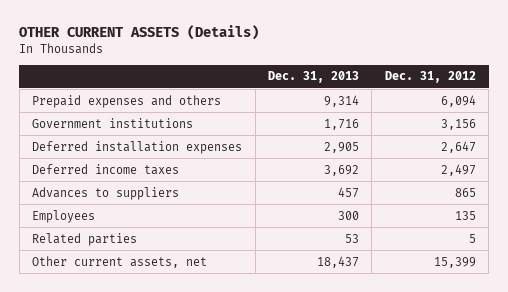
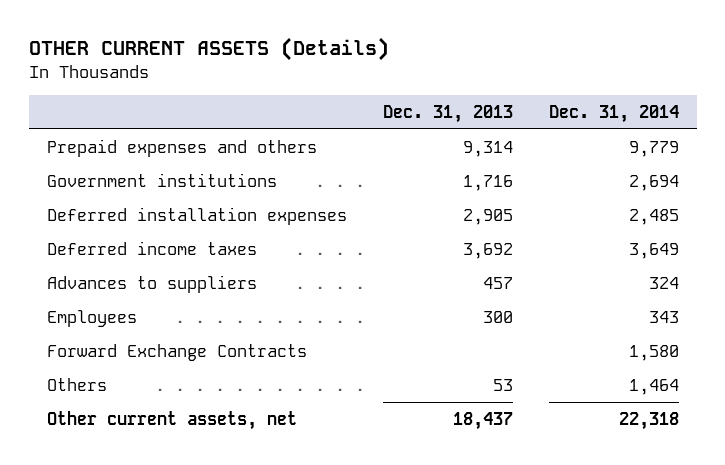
[384,71,476,84] Dec. 31, 2012 -> none
none -> [548,104,679,123] Dec. 31, 2014
[32,232,138,246] Related parties -> none
none -> [46,343,307,361] Forward Exchange Contracts
none -> [46,377,107,391] Others

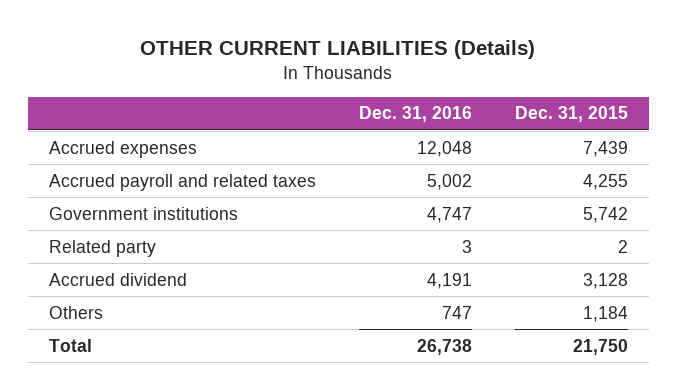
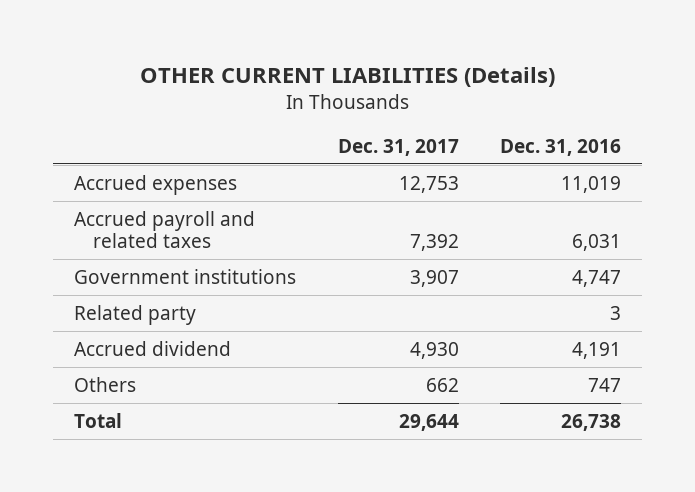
[514,106,628,123] Dec. 31, 2015 -> none
none -> [337,138,459,156] Dec. 31, 2017
[416,140,472,157] 12,048 -> [561,175,622,193] 11,019
[426,173,472,190] 5,002 -> [572,234,622,252] 6,031

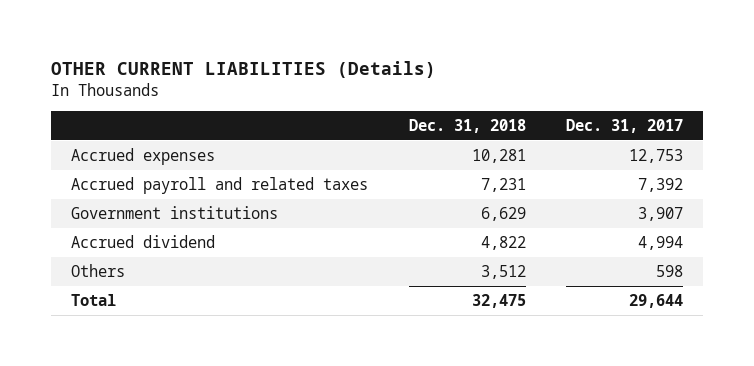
[500,138,622,156] Dec. 31, 2016 -> none
none -> [408,118,526,133] Dec. 31, 2018
[74,304,197,325] Related party -> none
[409,341,459,359] 4,930 -> [637,235,683,250] 4,994
[425,377,459,392] 662 -> [655,264,683,277] 598

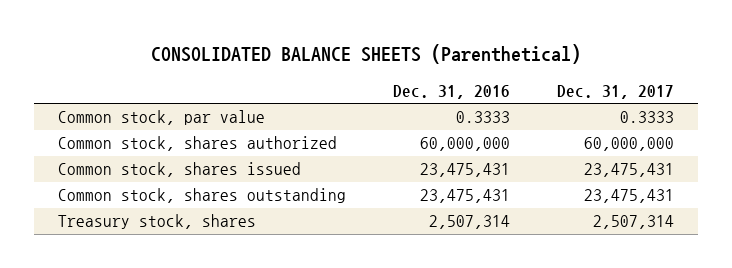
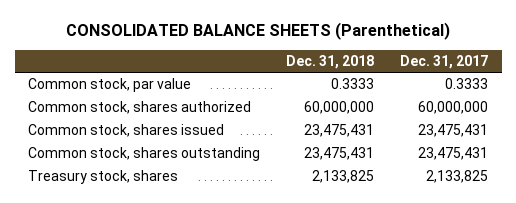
[393,84,511,99] Dec. 31, 2016 -> none
none -> [286,54,375,69] Dec. 31, 2018
[593,215,675,230] 2,507,314 -> [426,170,489,184] 2,133,825

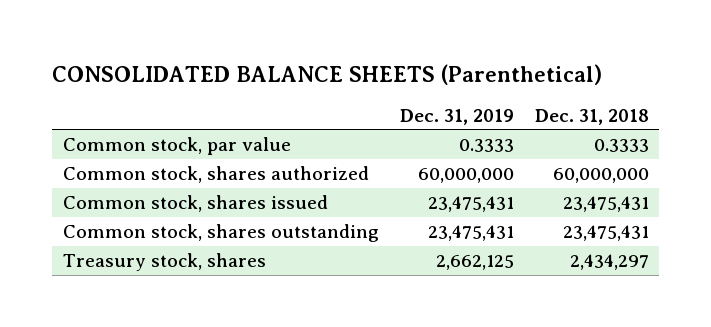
[400,54,489,69] Dec. 31, 2017 -> none
none -> [399,108,514,125] Dec. 31, 2019
[312,170,375,184] 2,133,825 -> [569,253,649,270] 2,434,297

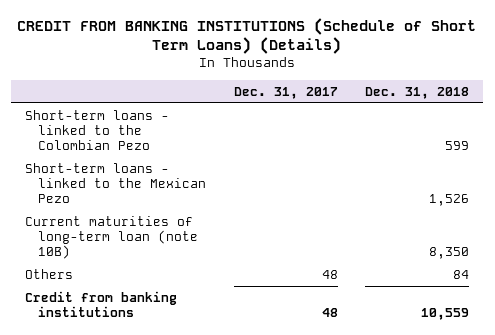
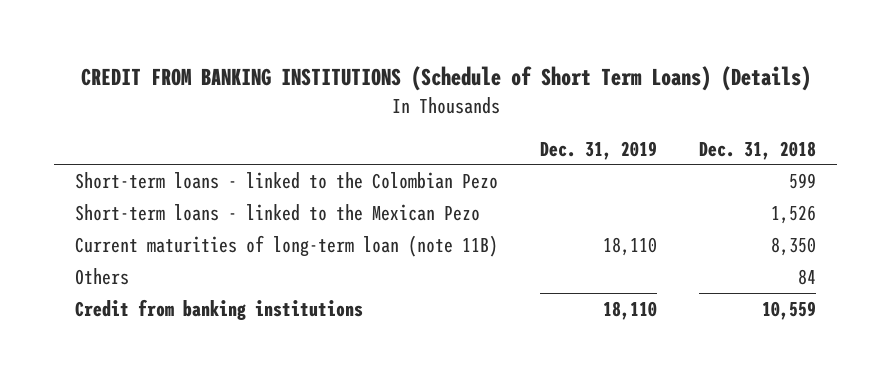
[233,86,338,99] Dec. 31, 2017 -> none
none -> [540,140,658,160] Dec. 31, 2019
[25,216,199,259] Current maturities of long-term loan (note 10B) -> [75,234,499,257] Current maturities of long-term loan (note 11B)

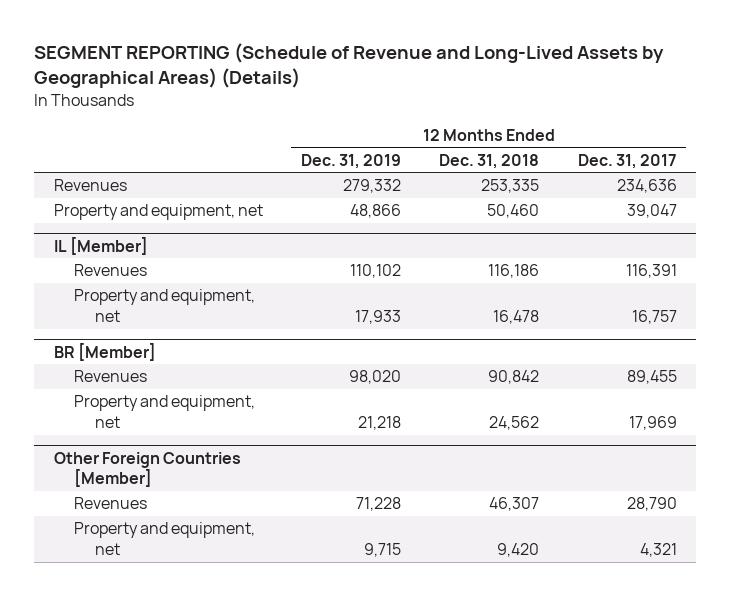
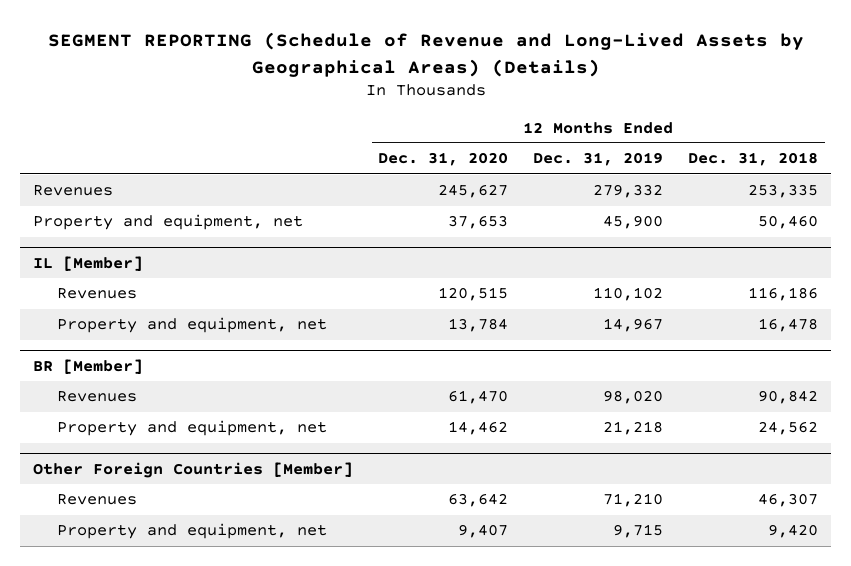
[577,153,677,169] Dec. 31, 2017 -> none
none -> [377,152,508,167] Dec. 31, 2020
[350,204,402,219] 48,866 -> [603,215,664,230] 45,900
[355,309,402,324] 17,933 -> [603,318,664,333] 14,967
[356,497,402,512] 71,228 -> [603,493,664,508] 71,210

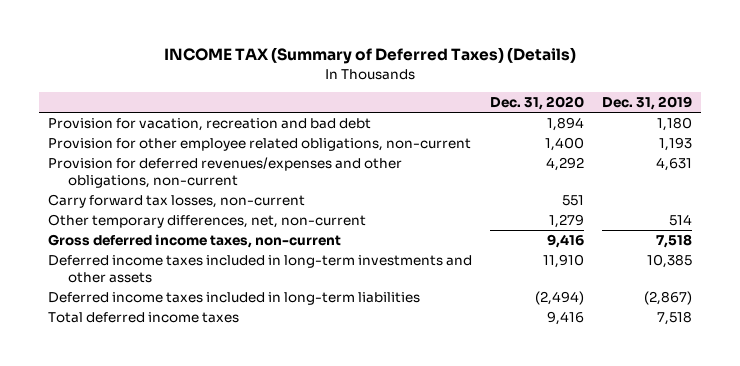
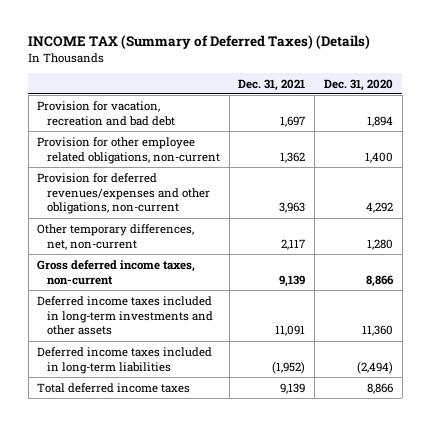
[601,96,692,111] Dec. 31, 2019 -> none
none -> [238,78,306,91] Dec. 31, 2021
[48,194,306,209] Carry forward tax losses, non-current -> none
[548,214,584,229] 1,279 -> [367,238,394,250] 1,280
[546,234,584,249] 9,416 -> [366,274,395,287] 8,866
[542,254,584,269] 11,910 -> [362,325,394,337] 11,360
[546,311,584,326] 9,416 -> [367,382,394,394] 8,866

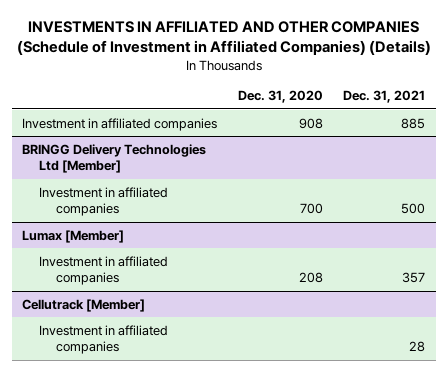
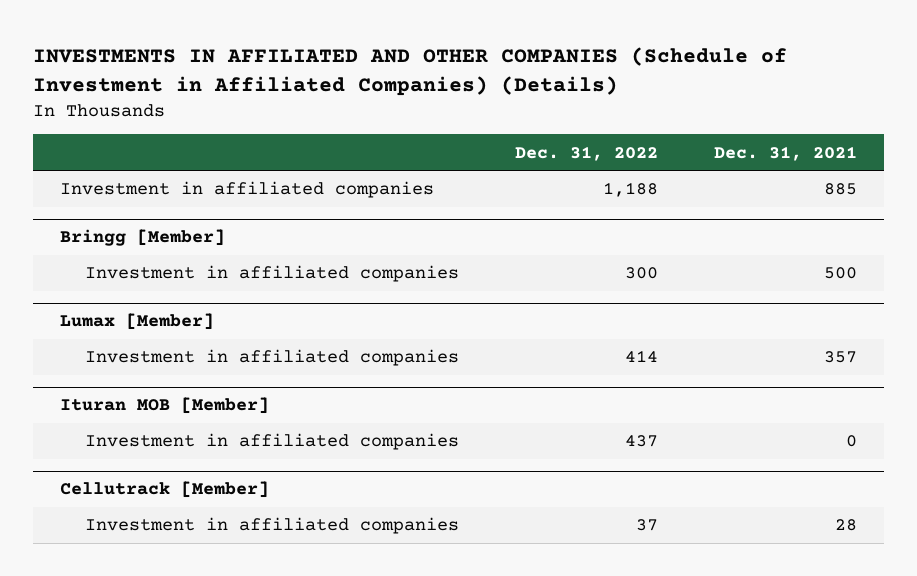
[237,90,323,104] Dec. 31, 2020 -> none
none -> [515,145,659,161] Dec. 31, 2022
[22,143,207,174] BRINGG Delivery Technologies Ltd [Member] -> [60,229,226,247] Bringg [Member]
none -> [60,397,270,415] Ituran MOB [Member]
none -> [85,433,460,451] Investment in affiliated companies

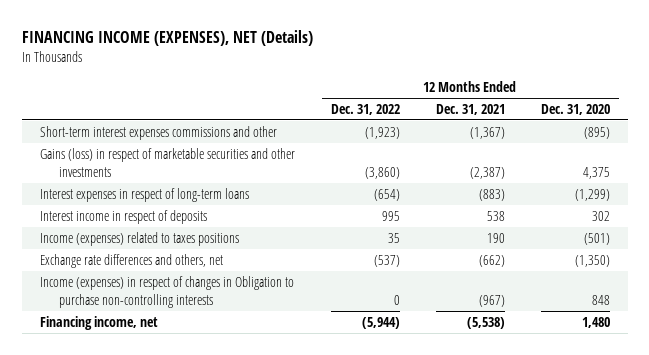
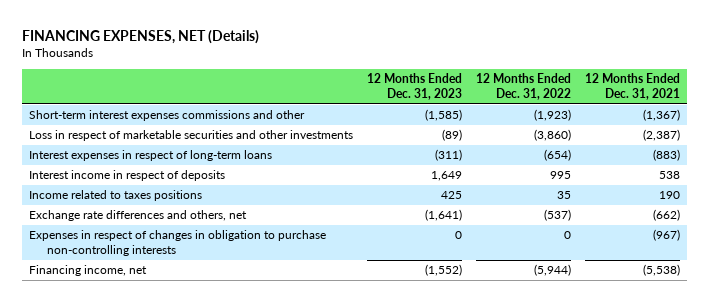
[21,30,313,47] FINANCING INCOME (EXPENSES), NET (Details) -> [22,29,260,44] FINANCING EXPENSES, NET (Details)
[540,103,610,115] Dec. 31, 2020 -> none
none -> [367,72,463,100] 12 Months Ended Dec. 31, 2023
[39,147,295,177] Gains (loss) in respect of marketable securities and other investments -> [29,130,354,142] Loss in respect of marketable securities and other investments
[39,231,239,246] Income (expenses) related to taxes positions -> [29,190,203,202] Income related to taxes positions
[39,275,294,308] Income (expenses) in respect of changes in Obligation to purchase non-controlling interests -> [29,230,327,257] Expenses in respect of changes in obligation to purchase non-controlling interests

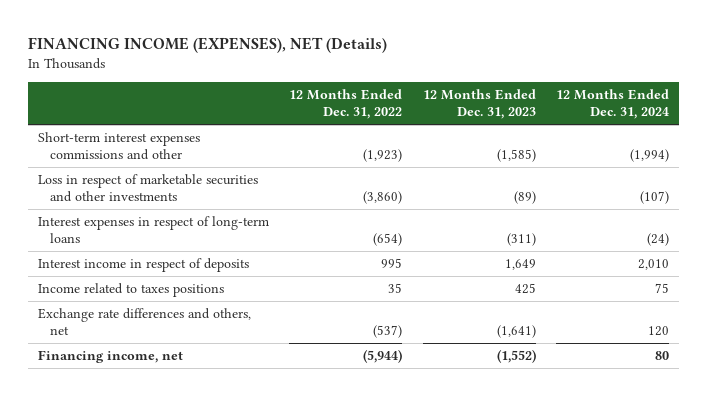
[22,29,260,44] FINANCING EXPENSES, NET (Details) -> [27,37,387,54] FINANCING INCOME (EXPENSES), NET (Details)
[585,72,681,100] 12 Months Ended Dec. 31, 2021 -> none
none -> [555,89,669,120] 12 Months Ended Dec. 31, 2024
[29,230,327,257] Expenses in respect of changes in obligation to purchase non-controlling interests -> none

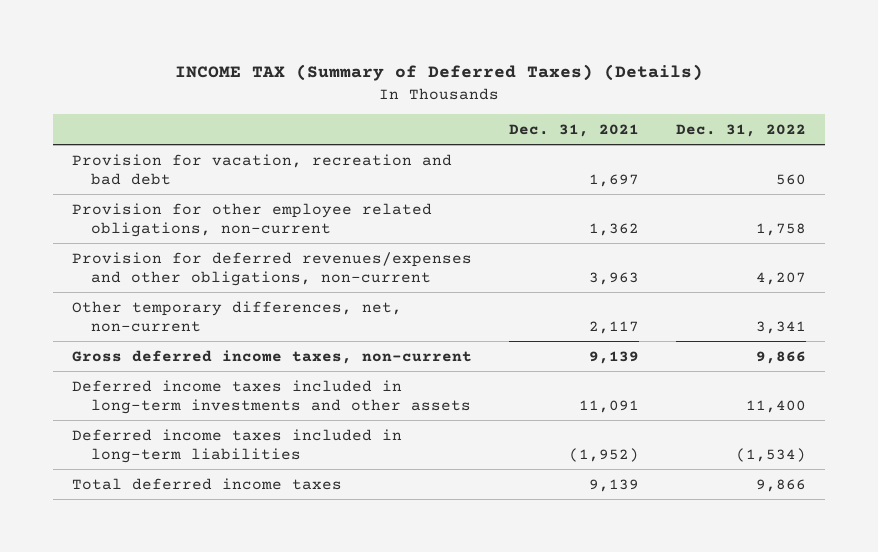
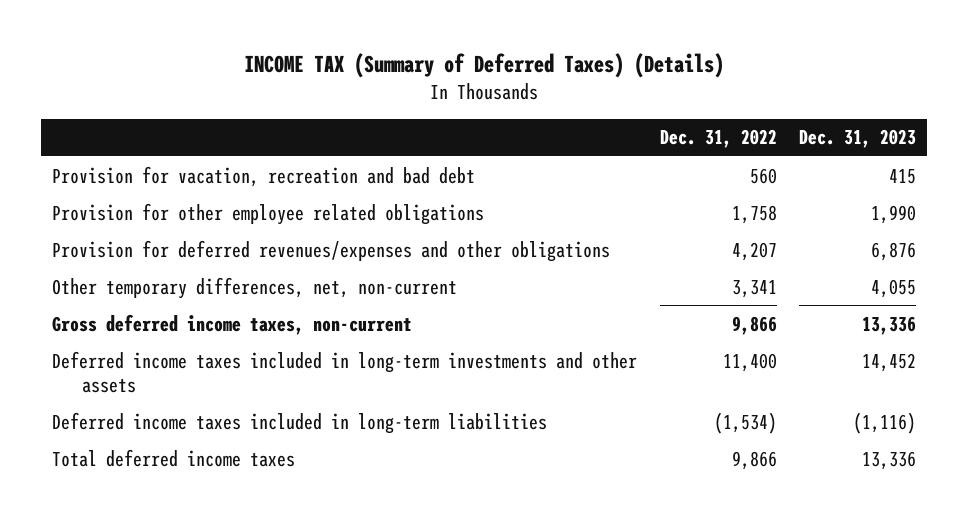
[508,123,639,137] Dec. 31, 2021 -> none
none -> [799,129,917,149] Dec. 31, 2023
[71,202,432,237] Provision for other employee related obligations, non-current -> [52,202,485,225] Provision for other employee related obligations
[71,251,472,286] Provision for deferred revenues/expenses and other obligations, non-current -> [52,239,611,262] Provision for deferred revenues/expenses and other obligations

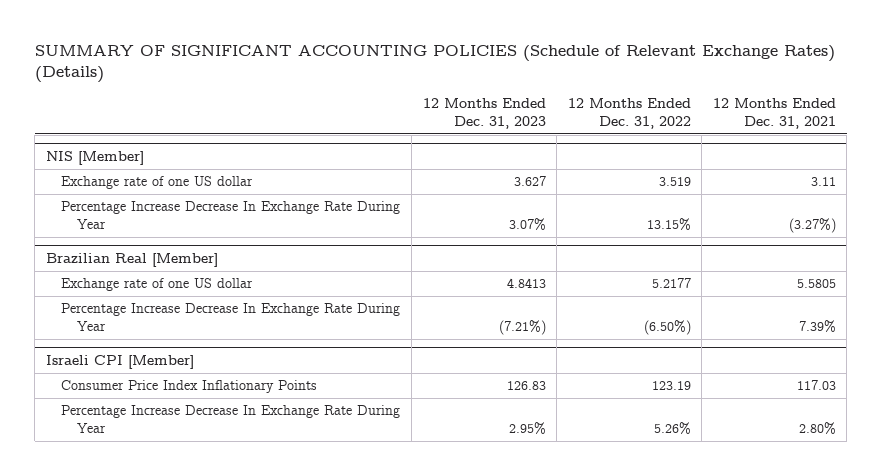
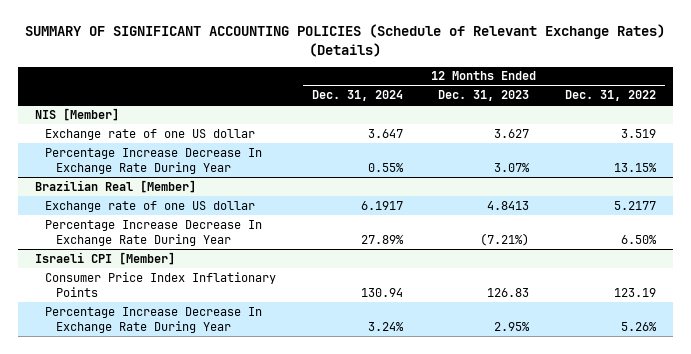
[712,98,836,129] 12 Months Ended Dec. 31, 2021 -> none
none -> [311,90,403,102] Dec. 31, 2024
[643,319,691,335] (6.50%) -> [620,234,657,244] 6.50%

